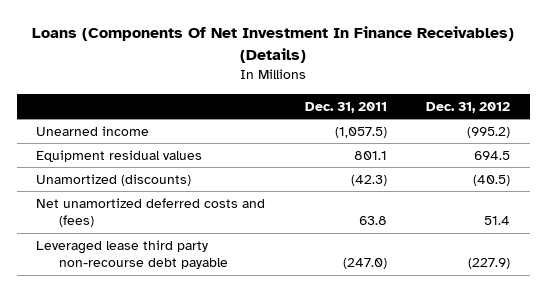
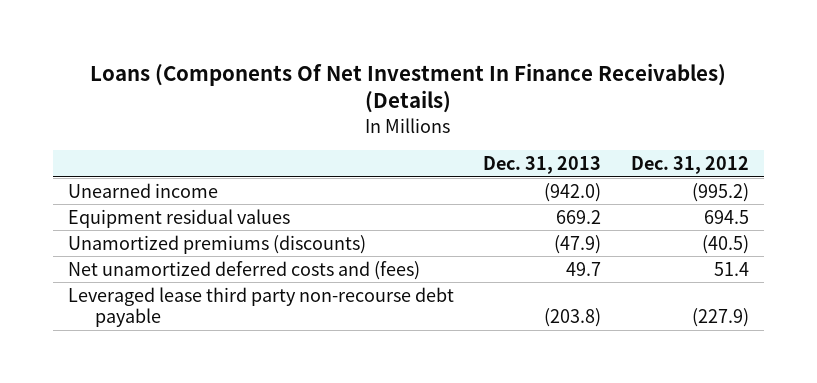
[304,101,387,113] Dec. 31, 2011 -> none
none -> [483,156,602,175] Dec. 31, 2013
[36,174,192,187] Unamortized (discounts) -> [67,234,366,254] Unamortized premiums (discounts)

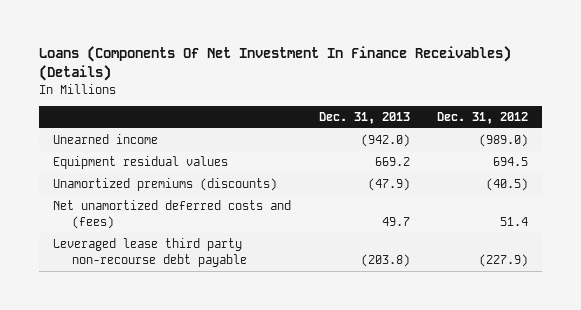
[692,182,750,202] (995.2) -> [479,134,529,148] (989.0)

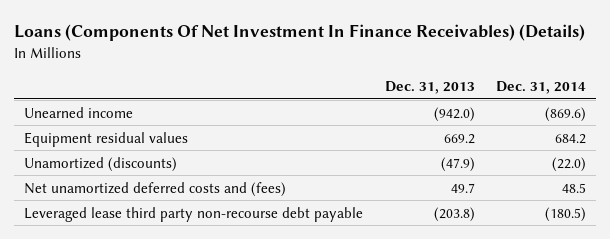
[437,112,529,125] Dec. 31, 2012 -> none
none -> [495,80,586,94] Dec. 31, 2014
[53,178,278,192] Unamortized premiums (discounts) -> [24,156,178,172] Unamortized (discounts)

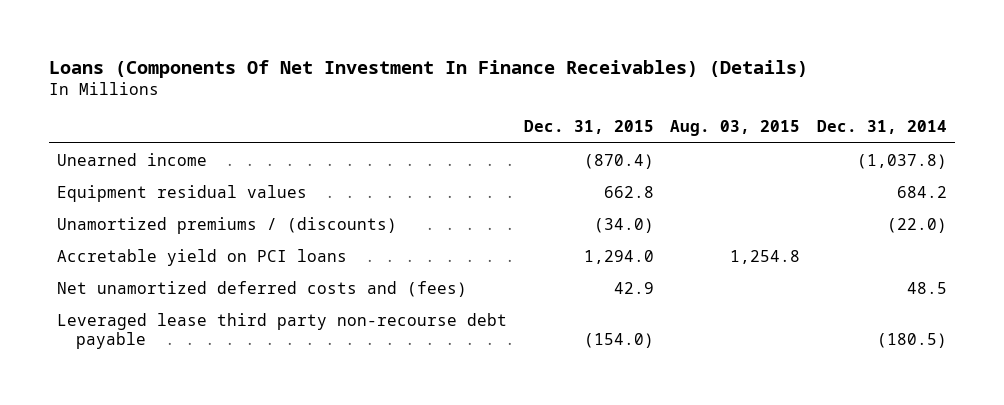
[384,80,475,94] Dec. 31, 2013 -> none
none -> [523,120,654,135] Dec. 31, 2015
none -> [670,120,801,137] Aug. 03, 2015
[544,106,586,122] (869.6) -> [856,153,947,169] (1,037.8)
[24,156,178,172] Unamortized (discounts) -> [57,216,398,234] Unamortized premiums / (discounts)
none -> [57,248,348,266] Accretable yield on PCI loans

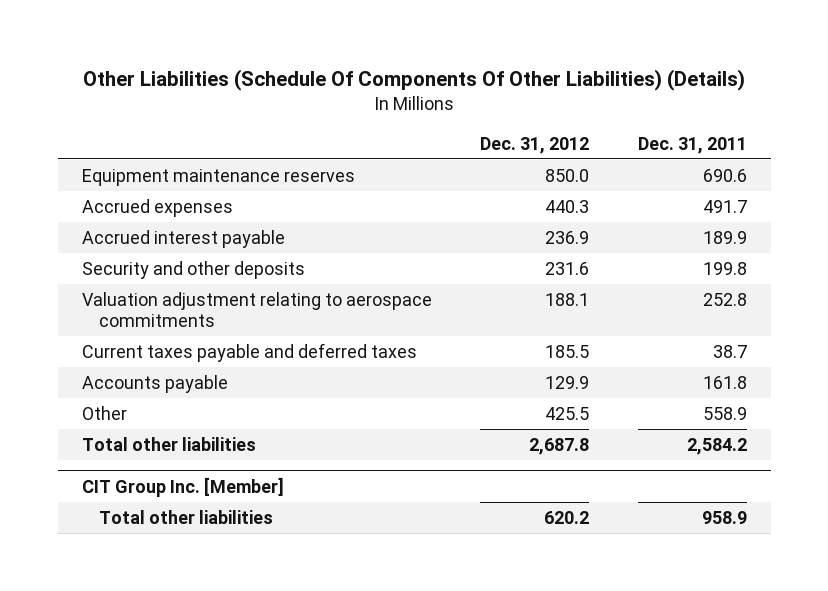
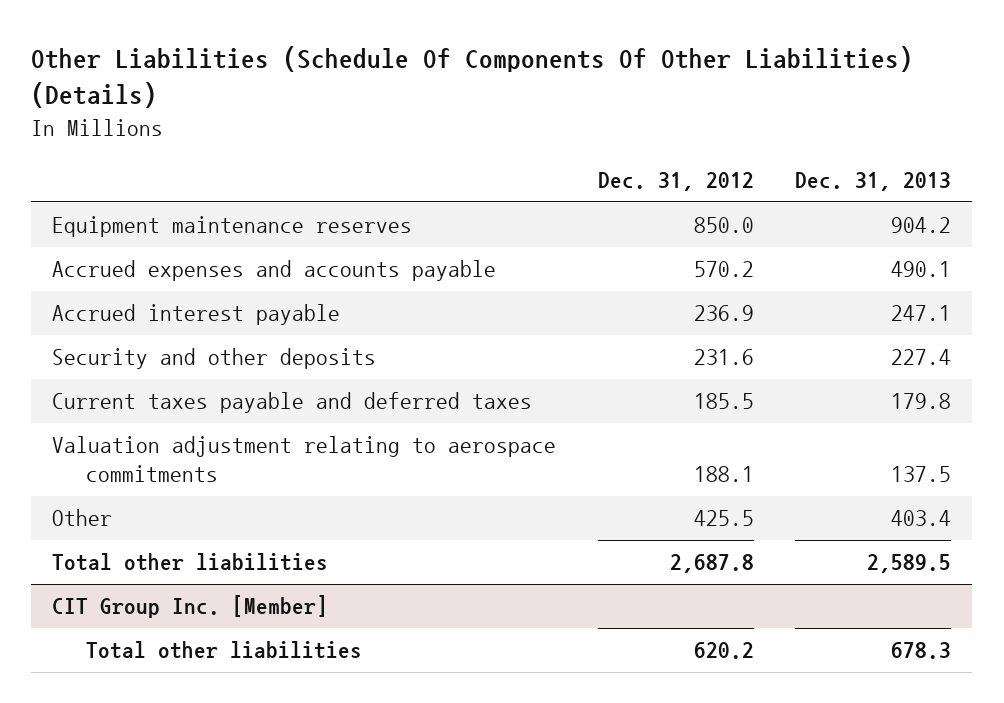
[637,136,747,154] Dec. 31, 2011 -> none
none -> [795,172,952,192] Dec. 31, 2013
[81,198,233,217] Accrued expenses -> [52,260,497,282] Accrued expenses and accounts payable
[545,199,590,213] 440.3 -> [693,261,754,278] 570.2
[81,374,228,393] Accounts payable -> none
[81,291,432,328] Valuation adjustment relating to aerospace commitments -> [52,436,557,482] Valuation adjustment relating to aerospace commitments

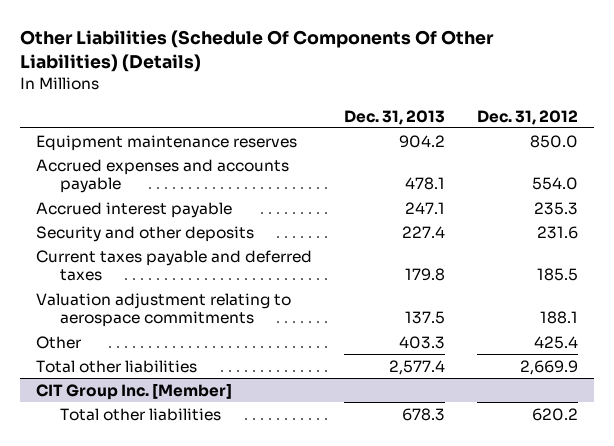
[693,261,754,278] 570.2 -> [531,177,578,191] 554.0
[891,261,952,278] 490.1 -> [405,177,446,191] 478.1
[693,305,754,322] 236.9 -> [533,201,578,215] 235.3
[693,510,754,527] 425.5 -> [533,335,578,349] 425.4
[891,510,952,527] 403.4 -> [399,335,446,349] 403.3
[669,554,754,574] 2,687.8 -> [519,359,578,375] 2,669.9
[867,554,952,574] 2,589.5 -> [389,359,446,375] 2,577.4

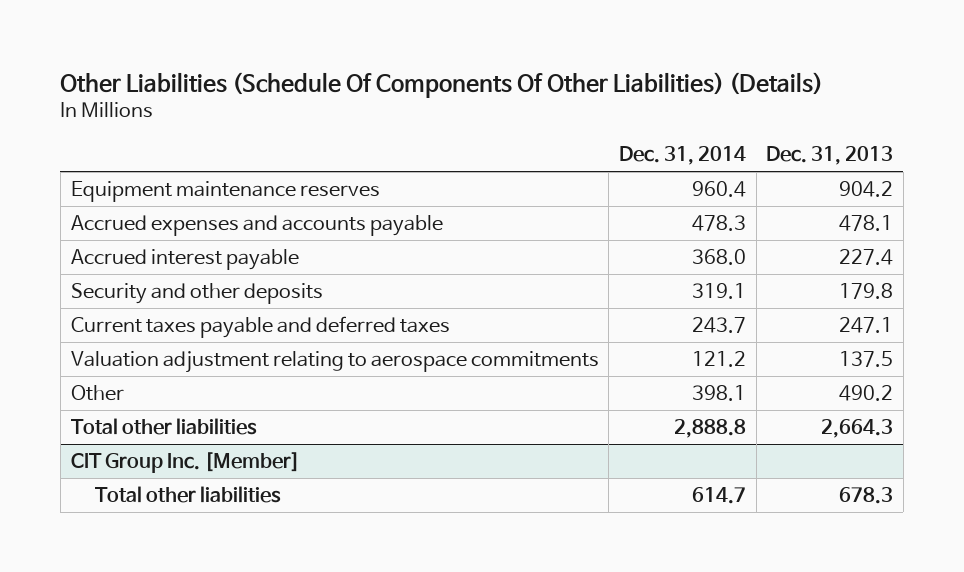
[476,109,578,125] Dec. 31, 2012 -> none
none -> [618,146,746,166] Dec. 31, 2014
[405,201,446,214] 247.1 -> [839,249,894,266] 227.4
[402,225,446,238] 227.4 -> [839,283,894,300] 179.8
[405,268,446,282] 179.8 -> [839,317,894,334] 247.1
[399,335,446,349] 403.3 -> [839,385,894,402] 490.2
[389,359,446,375] 2,577.4 -> [821,419,894,439] 2,664.3

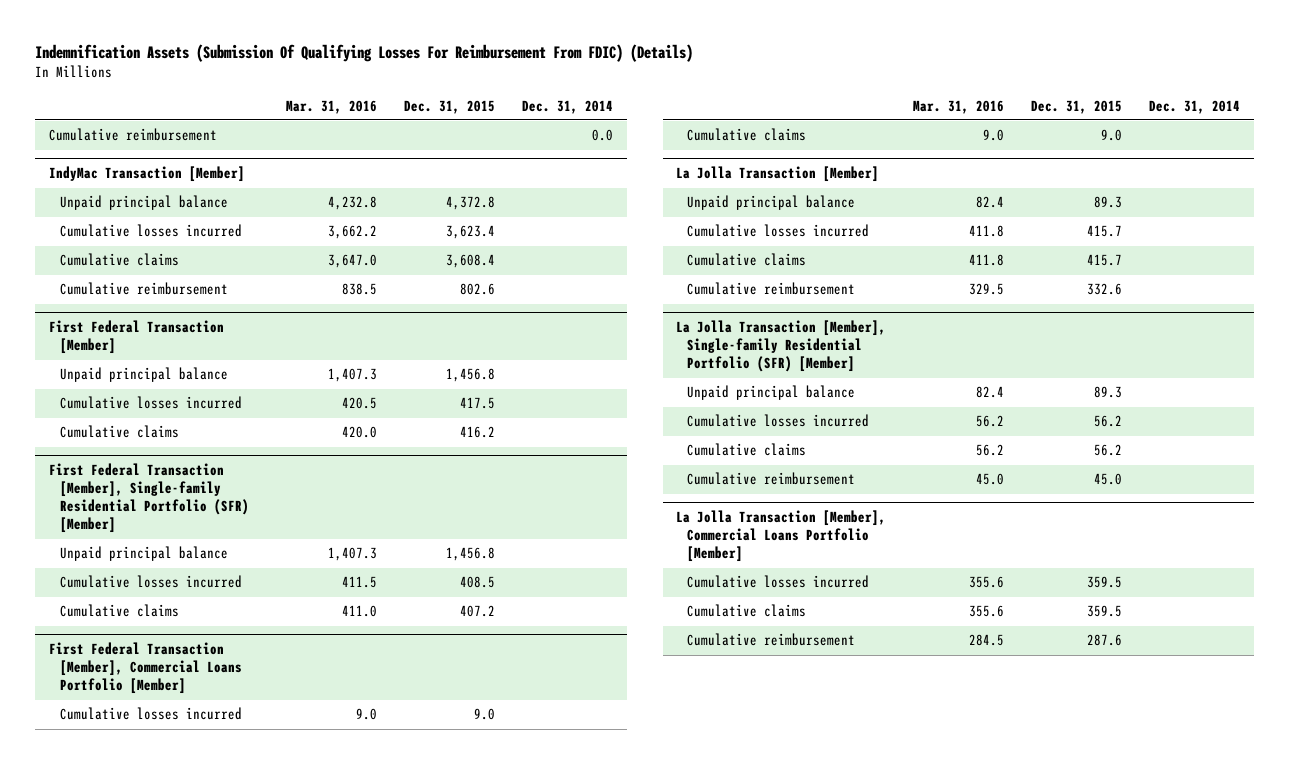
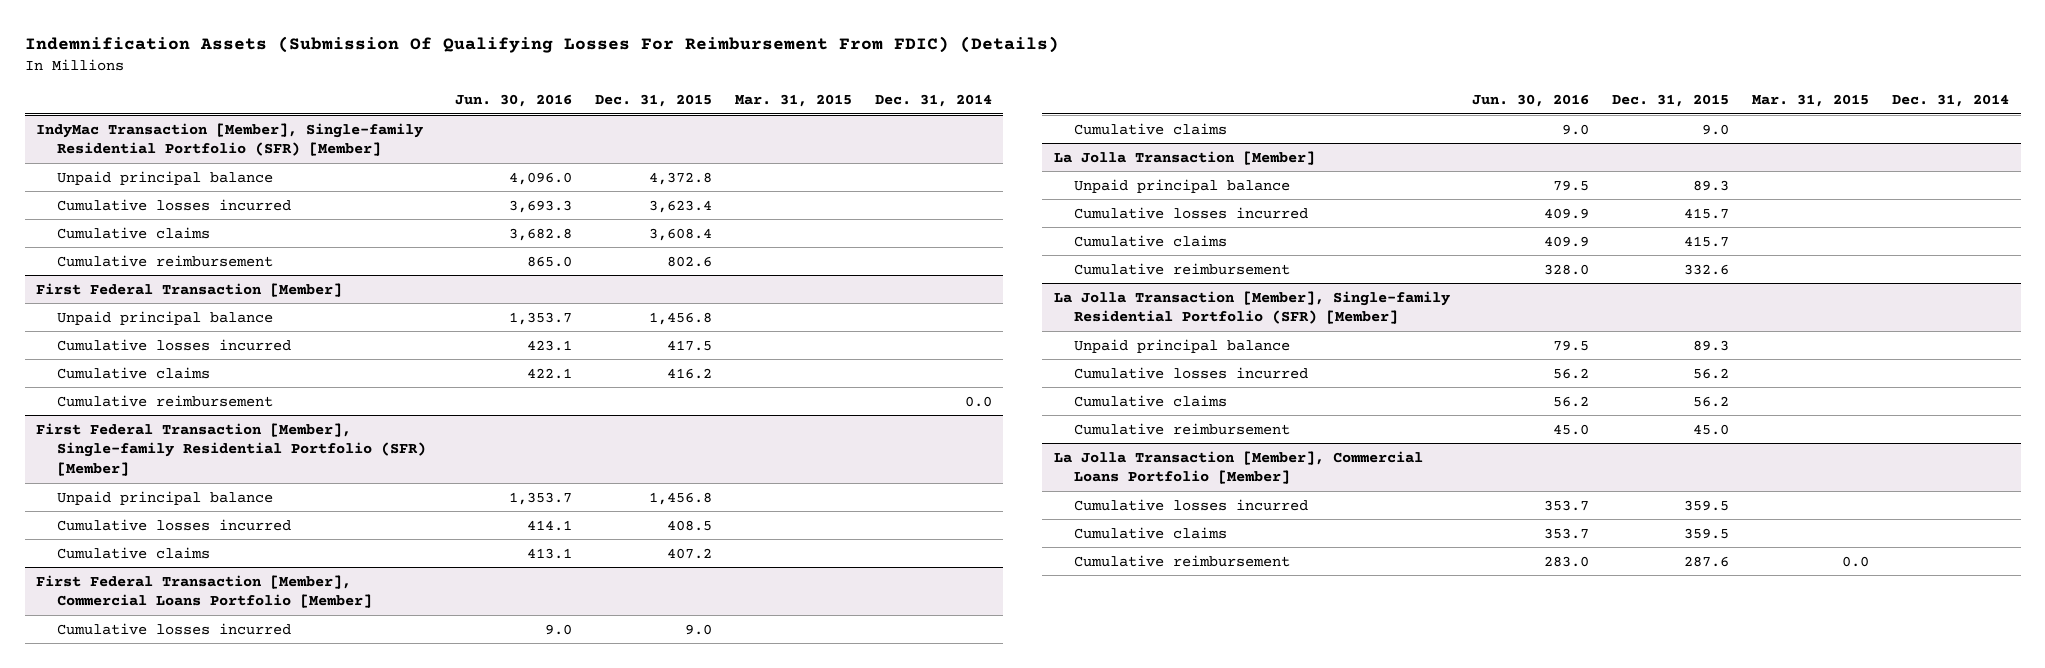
[286,99,378,114] Mar. 31, 2016 -> none
none -> [454,94,572,108] Jun. 30, 2016
none -> [734,94,852,108] Mar. 31, 2015
[48,128,217,142] Cumulative reimbursement -> none
[48,166,245,183] IndyMac Transaction [Member] -> none
none -> [36,122,424,157] IndyMac Transaction [Member], Single-family Residential Portfolio (SFR) [Member]
none -> [56,394,273,407] Cumulative reimbursement

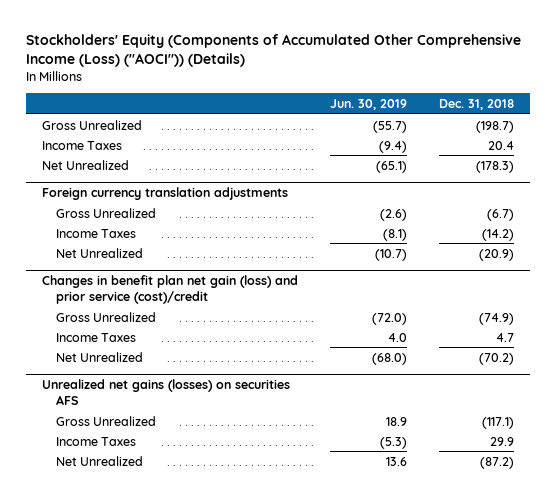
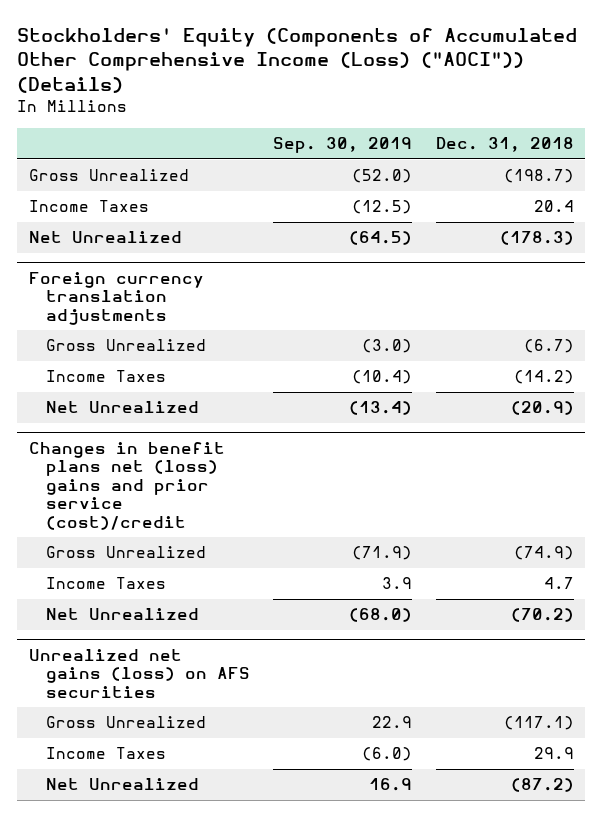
[330,99,408,111] Jun. 30, 2019 -> none
none -> [273,137,413,154] Sep. 30, 2019
[41,275,298,305] Changes in benefit plan net gain (loss) and prior service (cost)/credit -> [29,441,226,530] Changes in benefit plans net (loss) gains and prior service (cost)/credit
[41,379,290,406] Unrealized net gains (losses) on securities AFS -> [29,648,250,698] Unrealized net gains (loss) on AFS securities

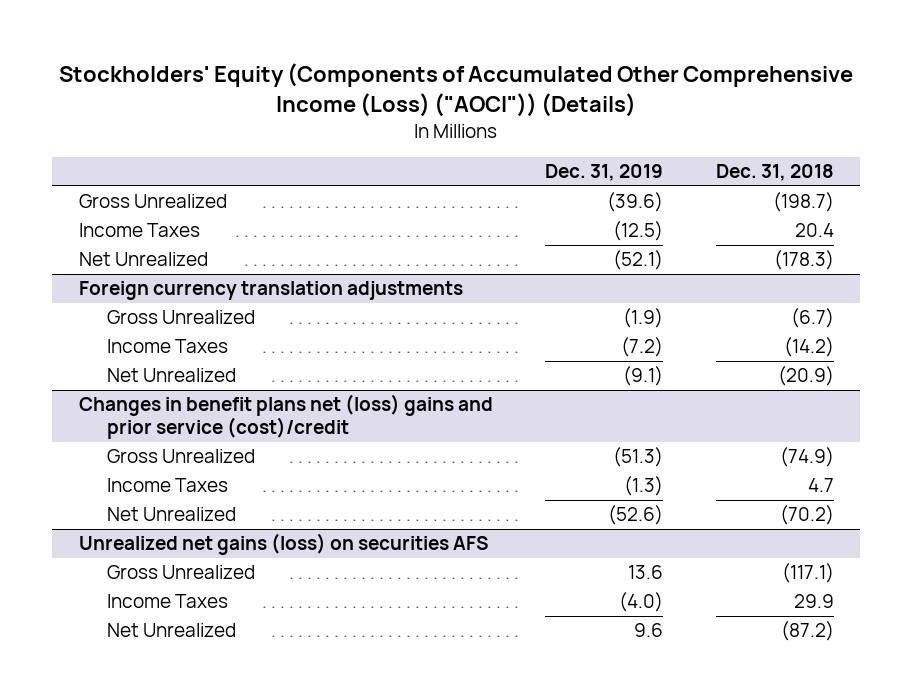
[273,137,413,154] Sep. 30, 2019 -> none
none -> [545,164,664,182] Dec. 31, 2019
[29,648,250,698] Unrealized net gains (loss) on AFS securities -> [78,533,489,556] Unrealized net gains (loss) on securities AFS

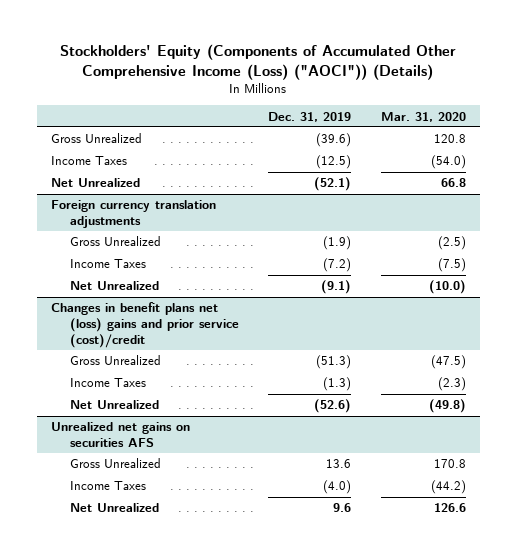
[716,164,835,182] Dec. 31, 2018 -> none
none -> [380,111,466,122] Mar. 31, 2020
[78,533,489,556] Unrealized net gains (loss) on securities AFS -> [51,422,191,447] Unrealized net gains on securities AFS

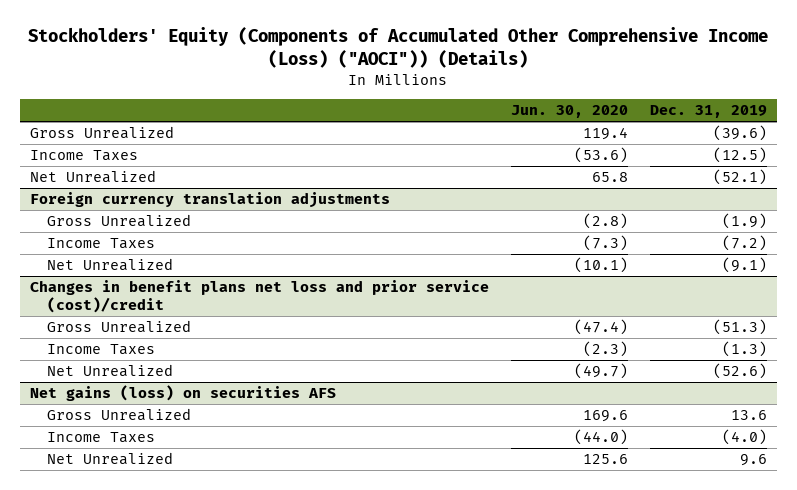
[380,111,466,122] Mar. 31, 2020 -> none
none -> [510,105,628,119] Jun. 30, 2020
[51,302,240,348] Changes in benefit plans net (loss) gains and prior service (cost)/credit -> [30,280,490,313] Changes in benefit plans net loss and prior service (cost)/credit
[51,422,191,447] Unrealized net gains on securities AFS -> [30,385,337,402] Net gains (loss) on securities AFS

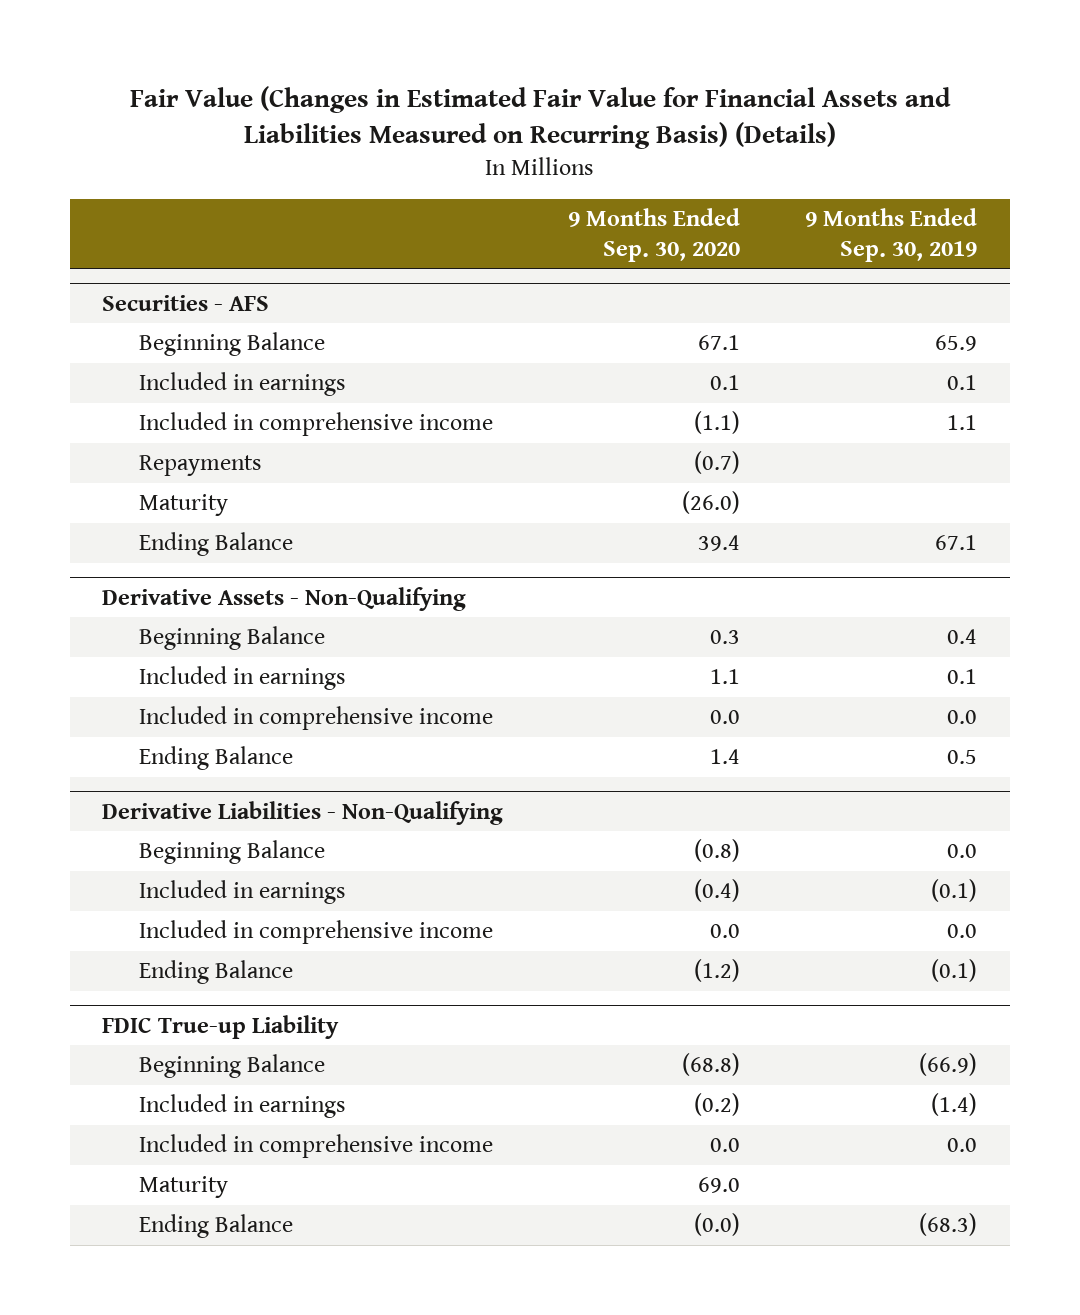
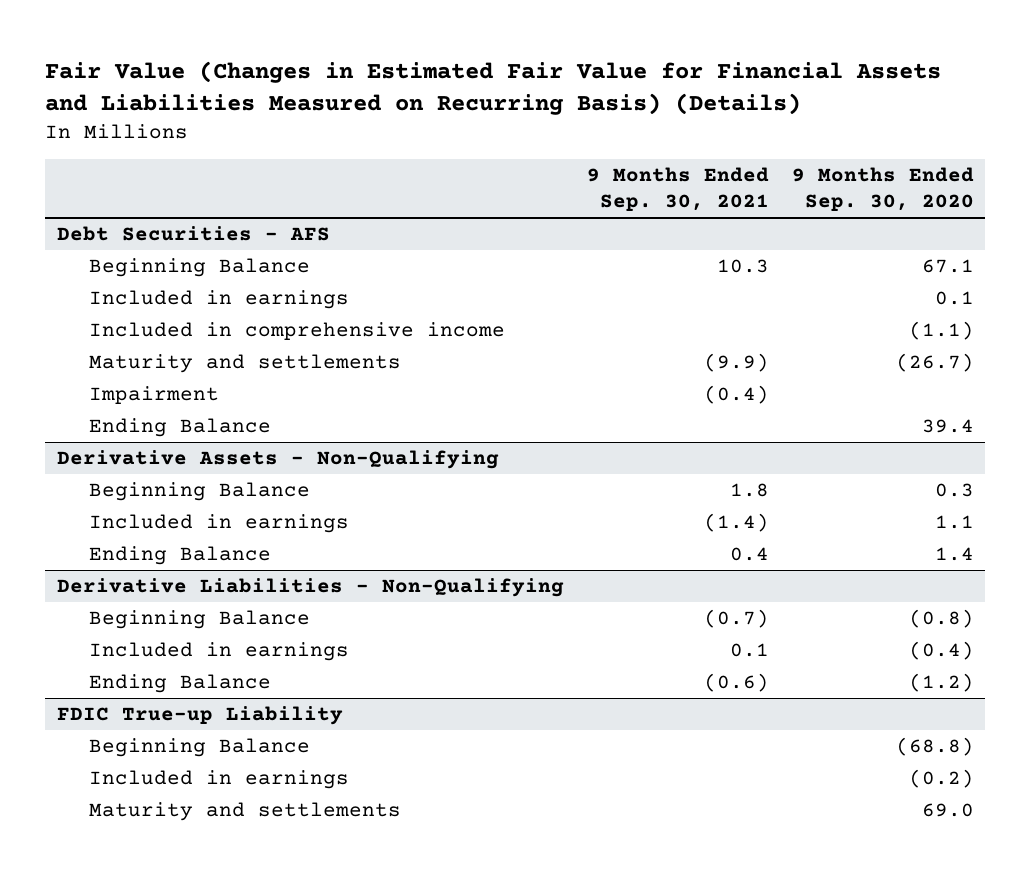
[805,208,978,262] 9 Months Ended Sep. 30, 2019 -> none
none -> [586,167,769,212] 9 Months Ended Sep. 30, 2021
[102,294,270,311] Securities - AFS -> [56,225,330,241] Debt Securities - AFS
[139,455,263,477] Repayments -> none
[139,494,229,517] Maturity -> none
none -> [88,353,401,373] Maturity and settlements
none -> [88,385,219,404] Impairment
[139,706,494,731] Included in comprehensive income -> none
[139,920,494,945] Included in comprehensive income -> none
[139,1134,494,1159] Included in comprehensive income -> none
[139,1176,229,1199] Maturity -> none
[139,1214,294,1239] Ending Balance -> none
none -> [88,801,401,821] Maturity and settlements

